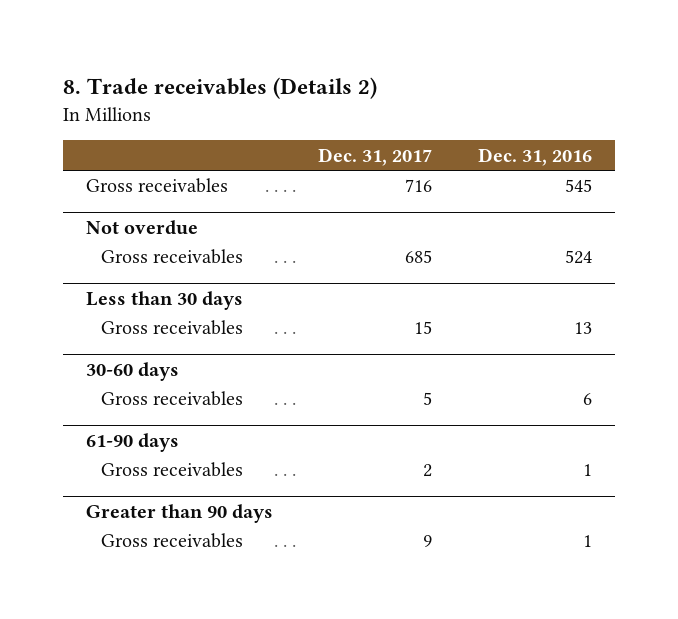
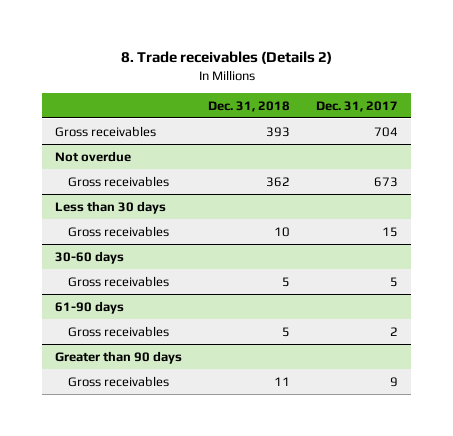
[477,147,592,166] Dec. 31, 2016 -> none
none -> [208,100,291,112] Dec. 31, 2018
[405,179,433,193] 716 -> [374,126,399,137] 704
[405,250,433,264] 685 -> [374,176,399,187] 673

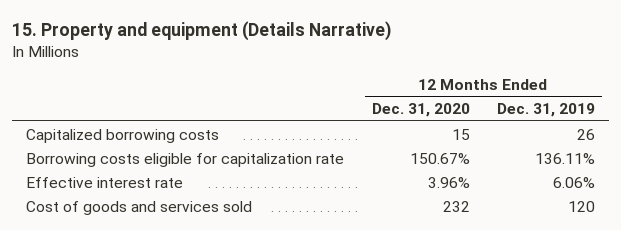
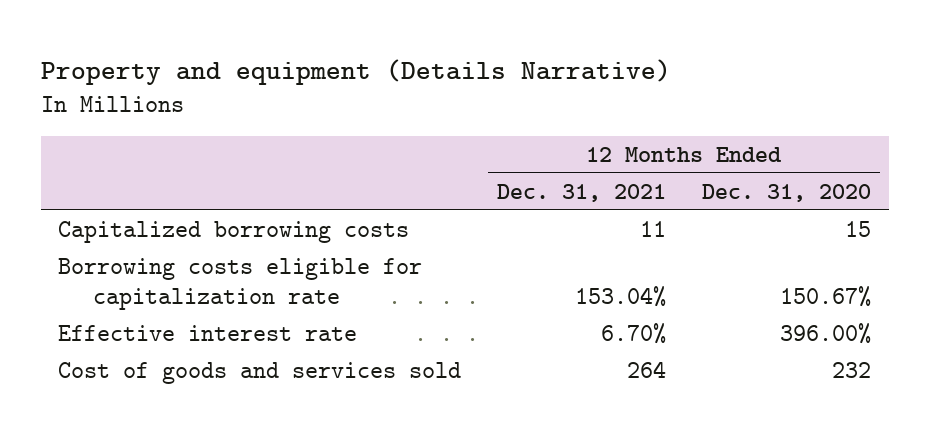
[12,21,392,42] 15. Property and equipment (Details Narrative) -> [40,58,671,85] Property and equipment (Details Narrative)
[497,103,596,118] Dec. 31, 2019 -> none
none -> [497,183,667,202] Dec. 31, 2021
[427,176,470,188] 3.96% -> [779,322,871,344] 396.00%

